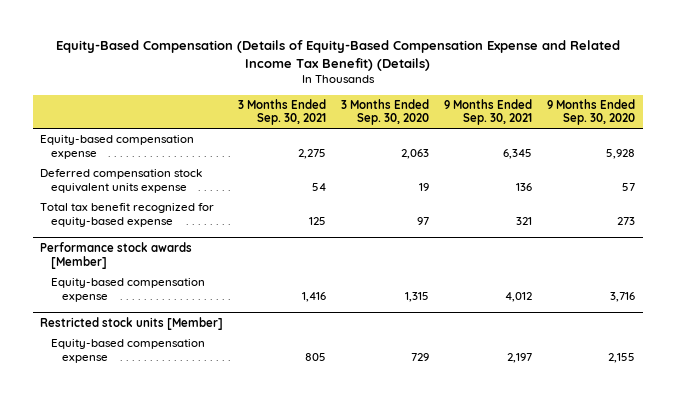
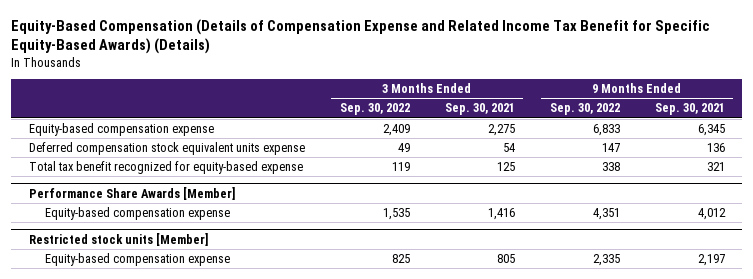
[55,40,620,71] Equity-Based Compensation (Details of Equity-Based Compensation Expense and Related Income Tax Benefit) (Details) -> [11,18,711,55] Equity-Based Compensation (Details of Compensation Expense and Related Income Tax Benefit for Specific Equity-Based Awards) (Details)
[341,98,430,126] 3 Months Ended Sep. 30, 2020 -> none
[547,98,636,126] 9 Months Ended Sep. 30, 2020 -> none
none -> [339,103,410,116] Sep. 30, 2022
none -> [549,103,620,116] Sep. 30, 2022
[40,241,193,269] Performance stock awards [Member] -> [28,186,235,200] Performance Share Awards [Member]

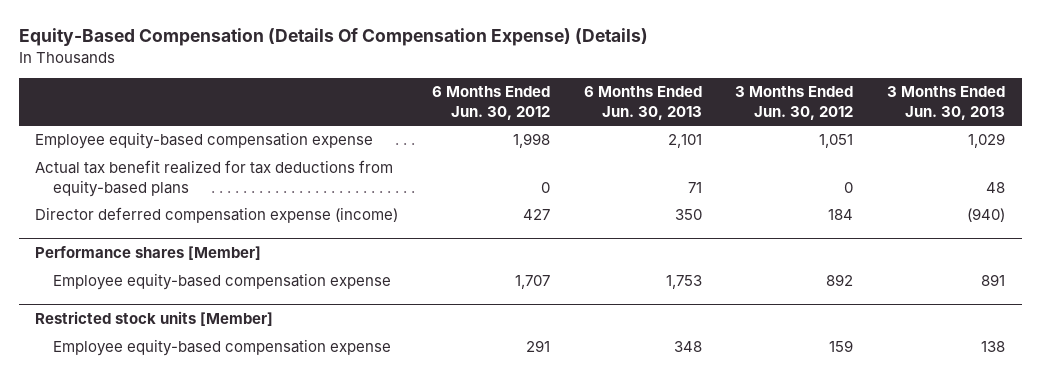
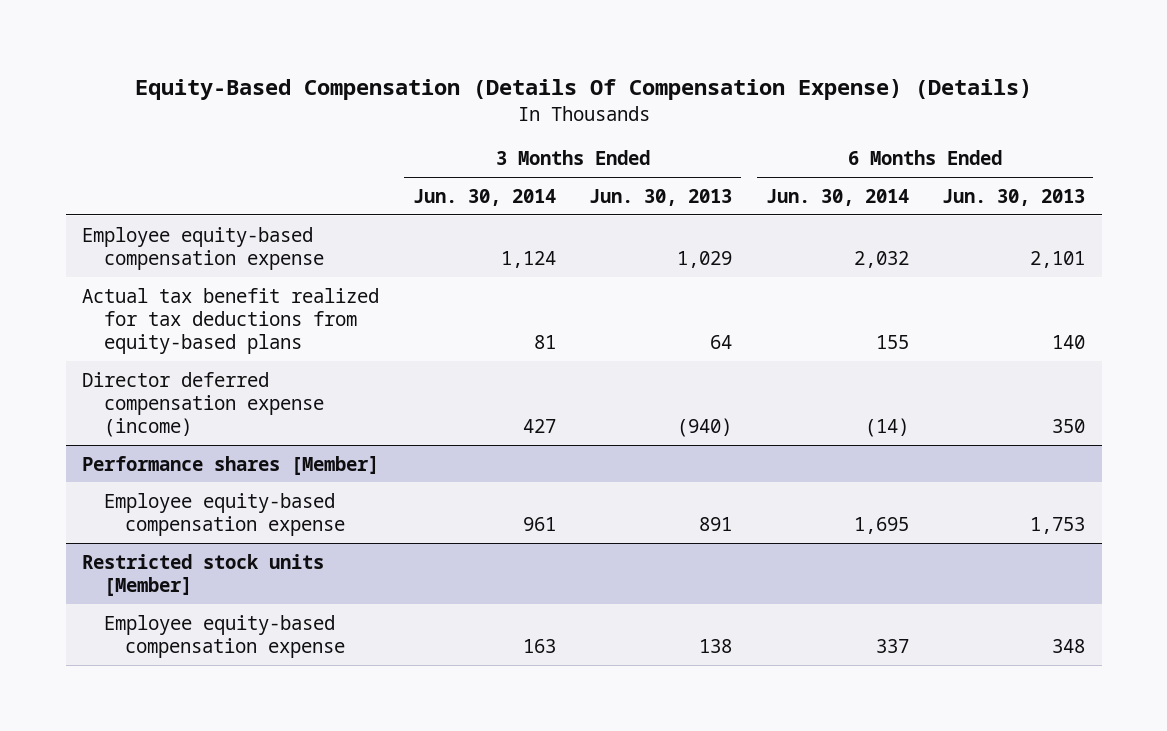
[432,86,551,120] 6 Months Ended Jun. 30, 2012 -> none
[735,86,854,120] 3 Months Ended Jun. 30, 2012 -> none
none -> [412,188,556,206] Jun. 30, 2014
none -> [765,188,909,206] Jun. 30, 2014
[687,181,702,193] 71 -> [1052,335,1086,350] 140
[985,181,1005,193] 48 -> [710,335,733,350] 64

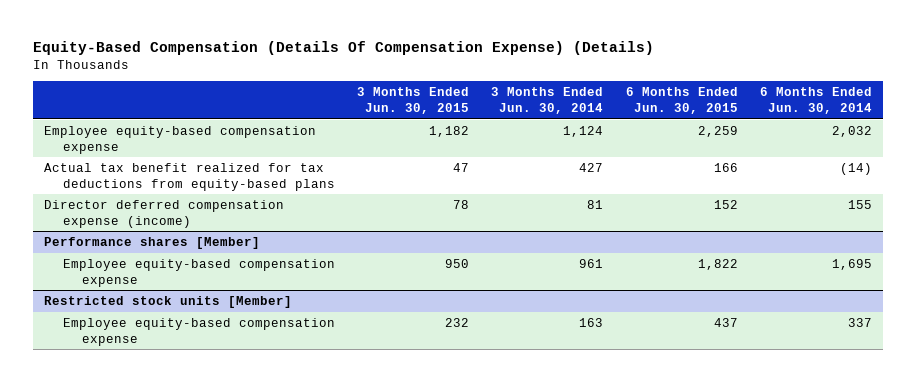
[589,188,733,206] Jun. 30, 2013 -> none
[942,188,1086,206] Jun. 30, 2013 -> none
none -> [357,87,470,114] 3 Months Ended Jun. 30, 2015
none -> [625,87,738,114] 6 Months Ended Jun. 30, 2015
[533,335,556,350] 81 -> [579,162,604,172] 427
[875,335,909,350] 155 -> [839,162,872,175] (14)
[522,419,556,434] 427 -> [587,199,604,209] 81
[864,418,909,438] (14) -> [847,199,872,209] 155

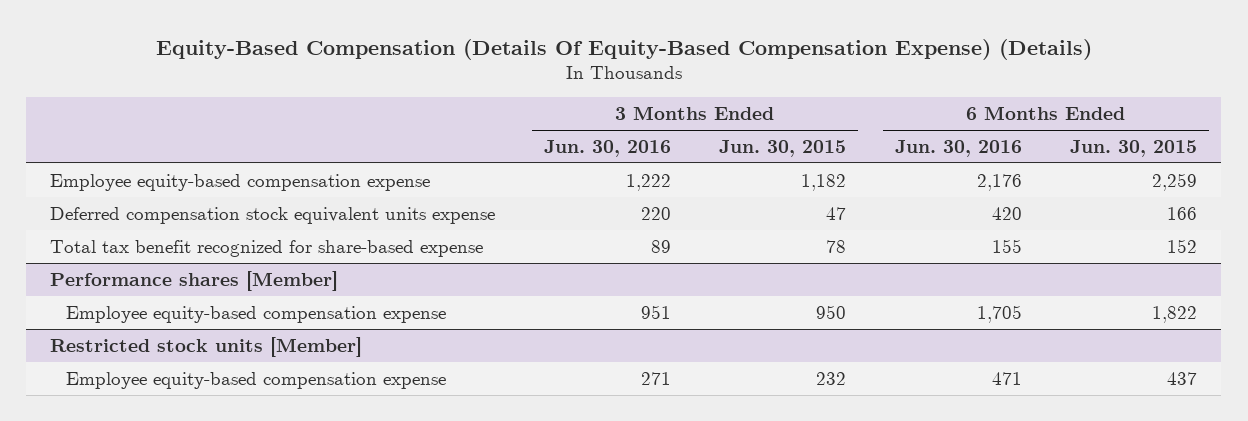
[32,40,654,55] Equity-Based Compensation (Details Of Compensation Expense) (Details) -> [155,38,1092,60] Equity-Based Compensation (Details Of Equity-Based Compensation Expense) (Details)
[491,87,604,114] 3 Months Ended Jun. 30, 2014 -> none
[759,87,872,114] 6 Months Ended Jun. 30, 2014 -> none
none -> [543,139,671,157] Jun. 30, 2016
none -> [894,139,1022,157] Jun. 30, 2016
[43,199,284,228] Director deferred compensation expense (income) -> none
none -> [50,206,496,224] Deferred compensation stock equivalent units expense
[43,162,335,191] Actual tax benefit realized for tax deductions from equity-based plans -> [50,239,484,257] Total tax benefit recognized for share-based expense
[453,162,470,172] 47 -> [826,239,847,253] 78
[713,162,738,172] 166 -> [1167,238,1198,253] 152

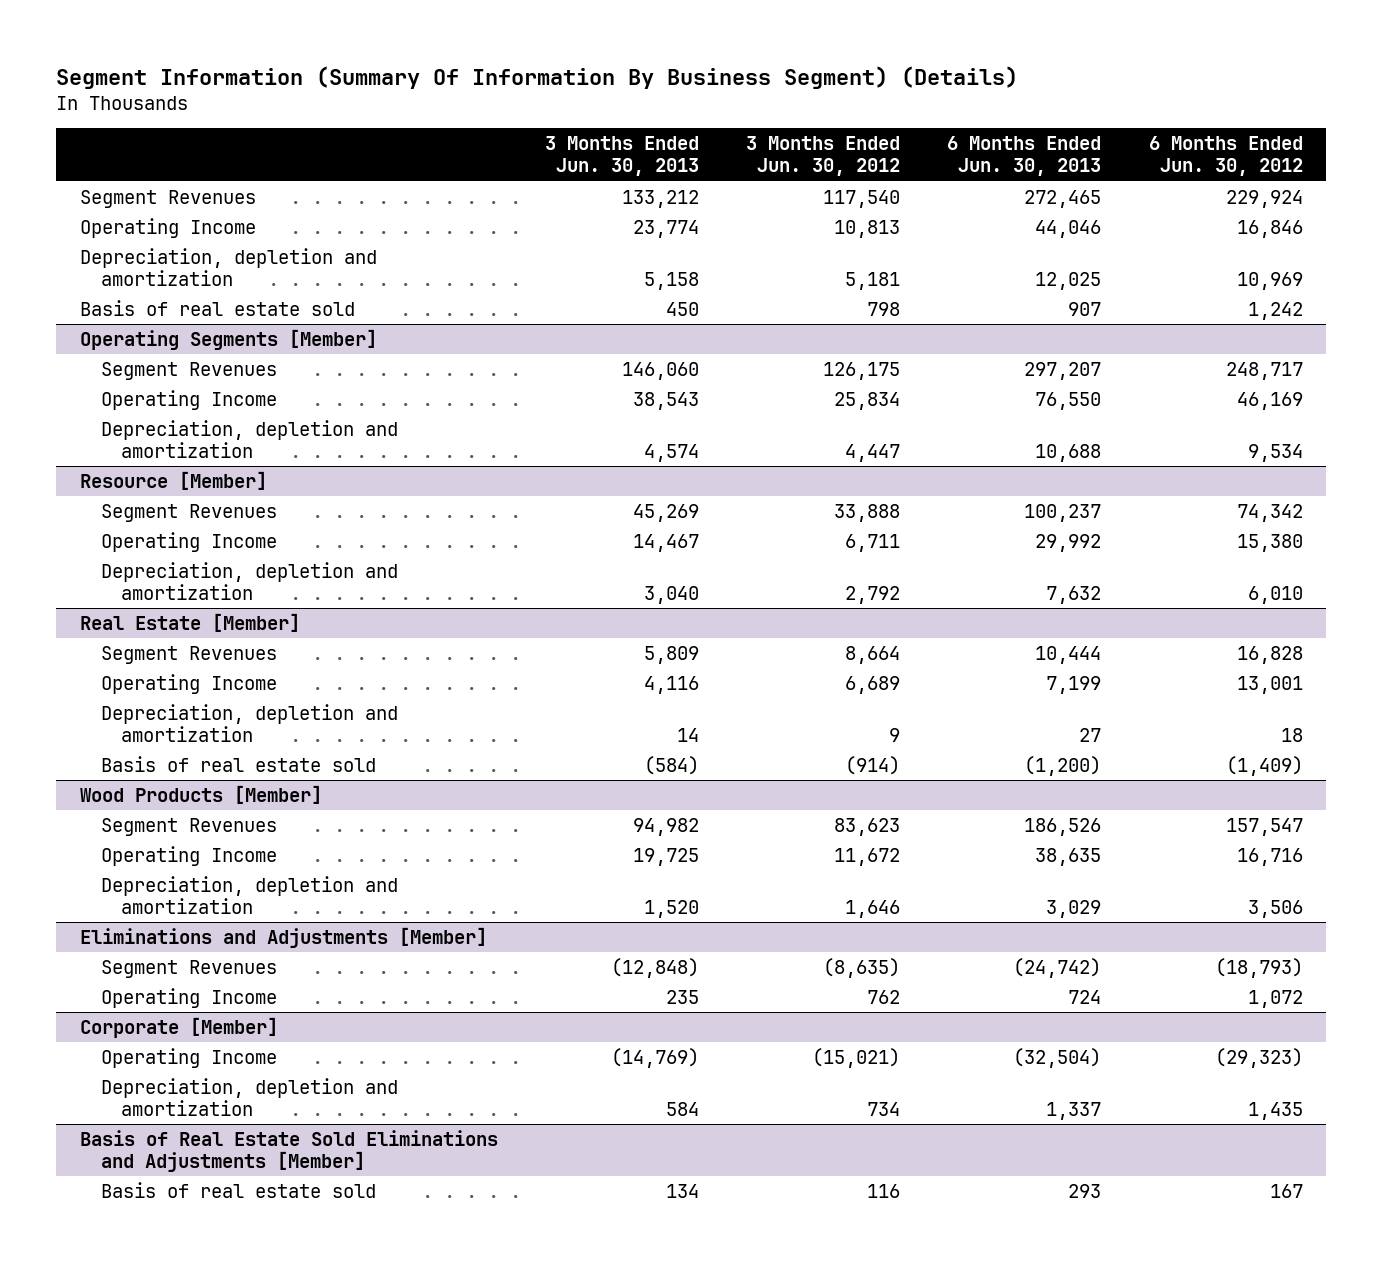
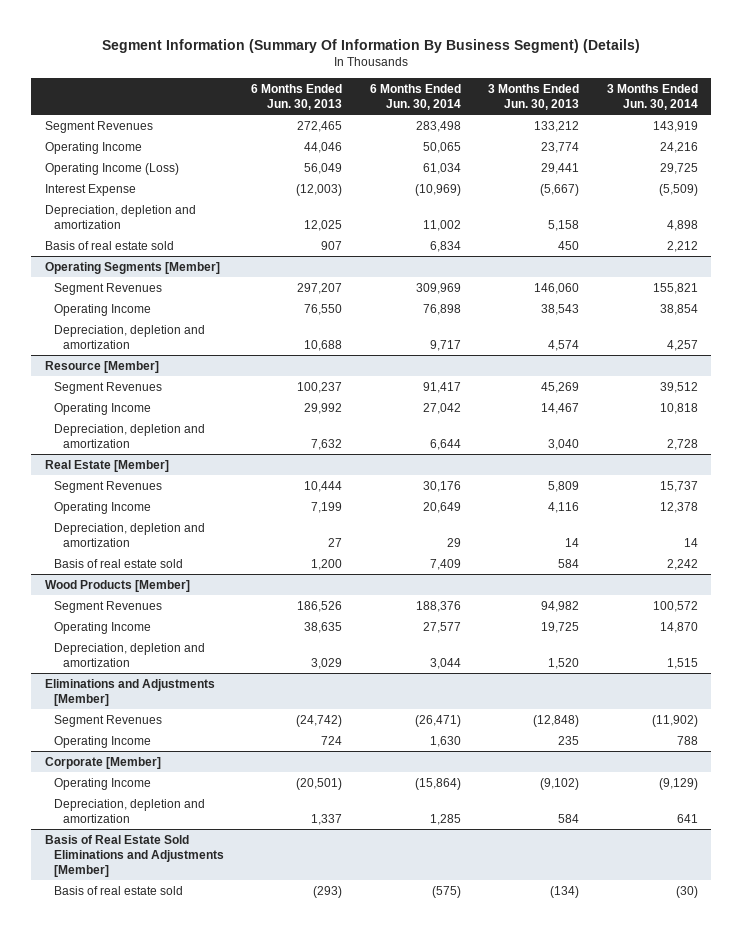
[746,136,901,177] 3 Months Ended Jun. 30, 2012 -> none
[1148,136,1303,177] 6 Months Ended Jun. 30, 2012 -> none
none -> [369,83,461,111] 6 Months Ended Jun. 30, 2014
none -> [606,83,698,111] 3 Months Ended Jun. 30, 2014
none -> [44,162,179,175] Operating Income (Loss)
none -> [44,183,136,196] Interest Expense
[643,755,699,775] (584) -> [558,558,580,568] 584
[1024,755,1102,776] (1,200) -> [311,558,343,570] 1,200
[610,1047,699,1068] (14,769) -> [540,777,580,790] (9,102)
[1013,1047,1102,1068] (32,504) -> [296,777,343,790] (20,501)
[665,1183,699,1198] 134 -> [550,885,580,898] (134)
[1068,1183,1102,1198] 293 -> [313,885,343,898] (293)

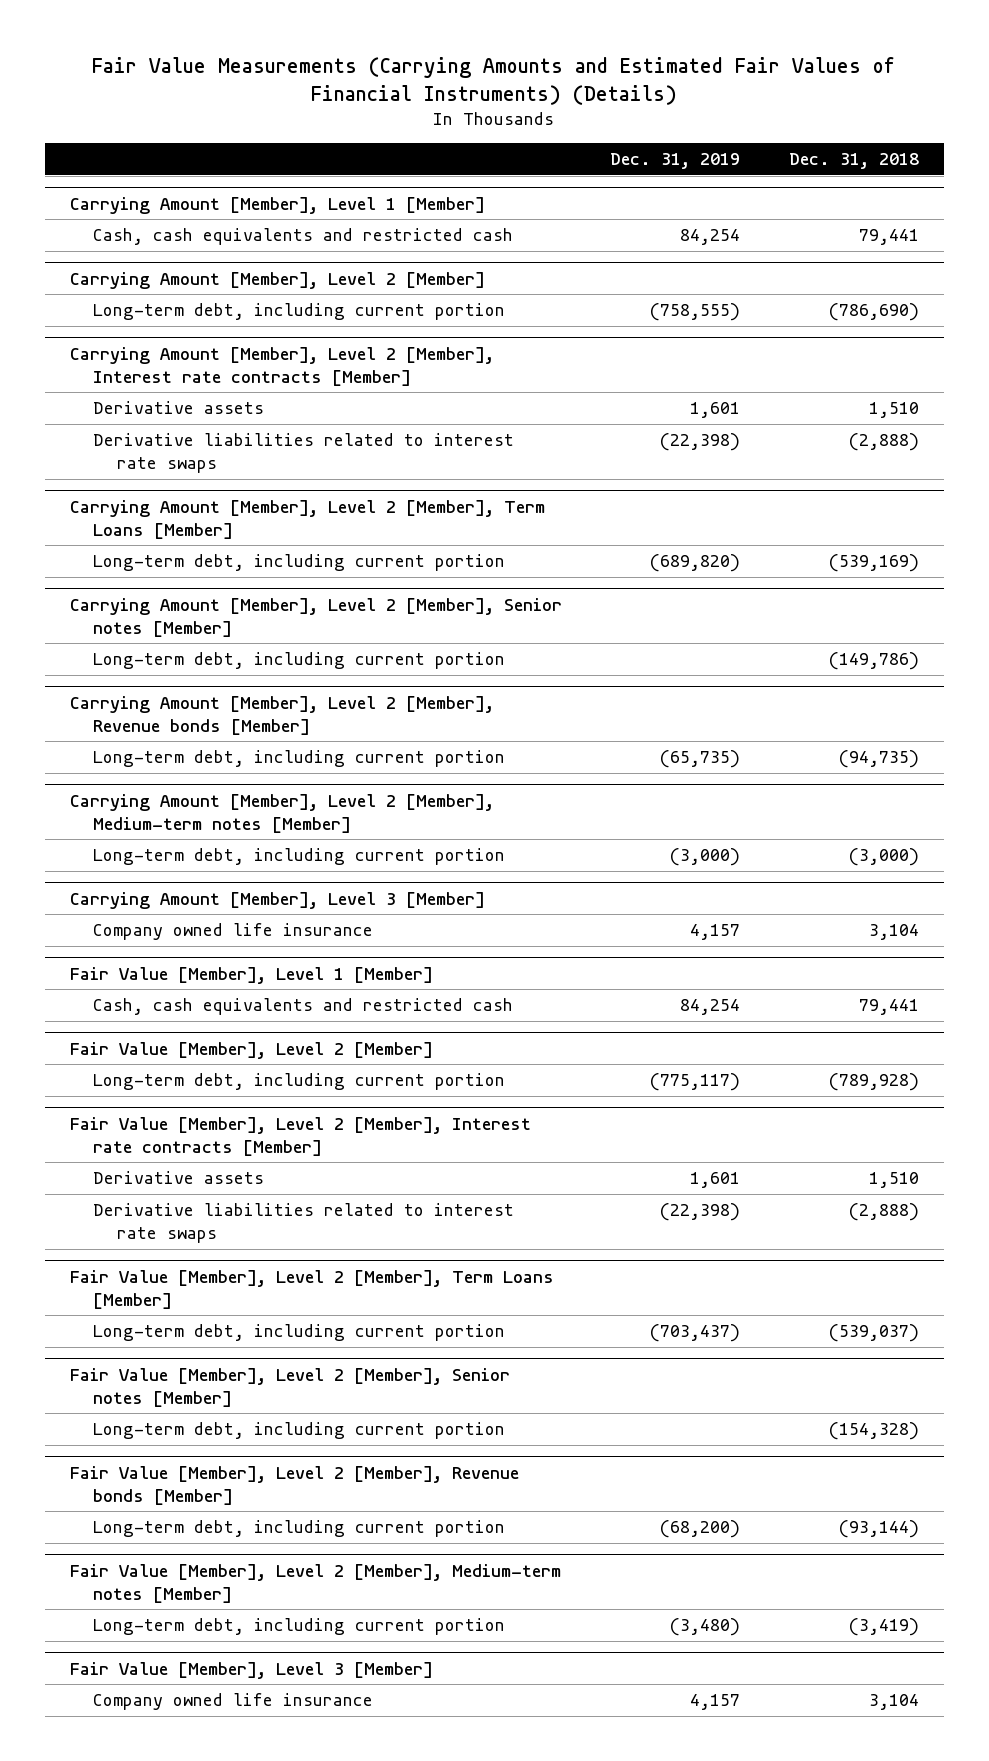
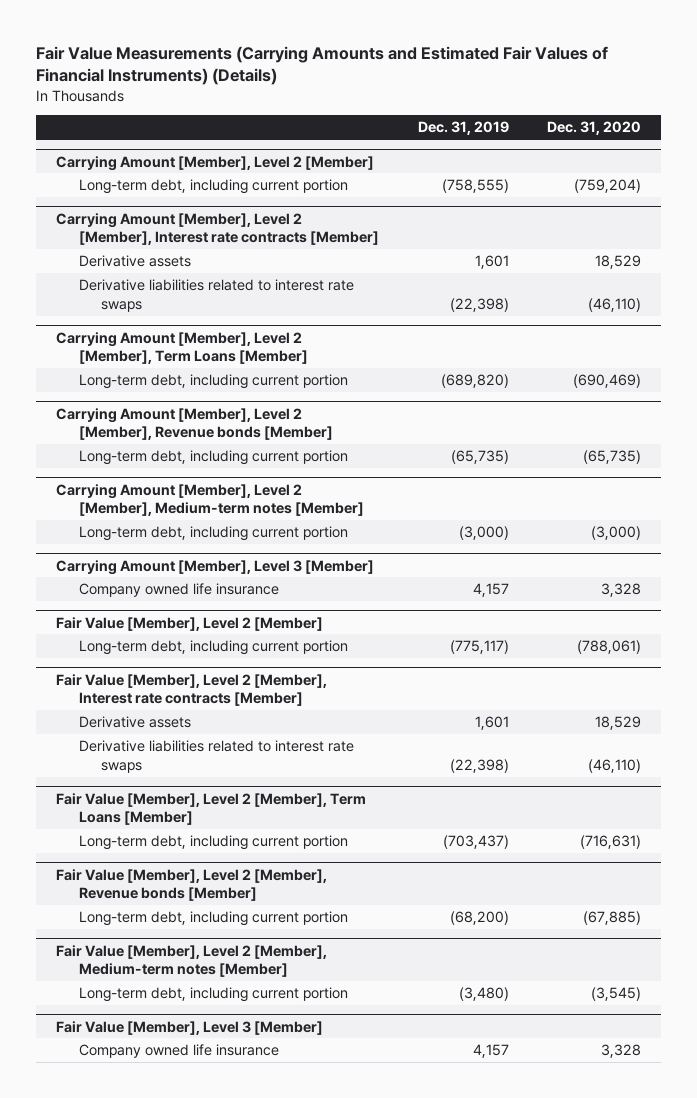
[789,153,920,170] Dec. 31, 2018 -> none
none -> [547,121,642,136] Dec. 31, 2020
[69,196,485,214] Carrying Amount [Member], Level 1 [Member] -> none
[93,228,514,246] Cash, cash equivalents and restricted cash -> none
[69,597,562,637] Carrying Amount [Member], Level 2 [Member], Senior notes [Member] -> none
[93,652,506,670] Long-term debt, including current portion -> none
[69,966,433,984] Fair Value [Member], Level 1 [Member] -> none
[93,998,514,1016] Cash, cash equivalents and restricted cash -> none
[69,1367,510,1407] Fair Value [Member], Level 2 [Member], Senior notes [Member] -> none
[93,1422,506,1440] Long-term debt, including current portion -> none

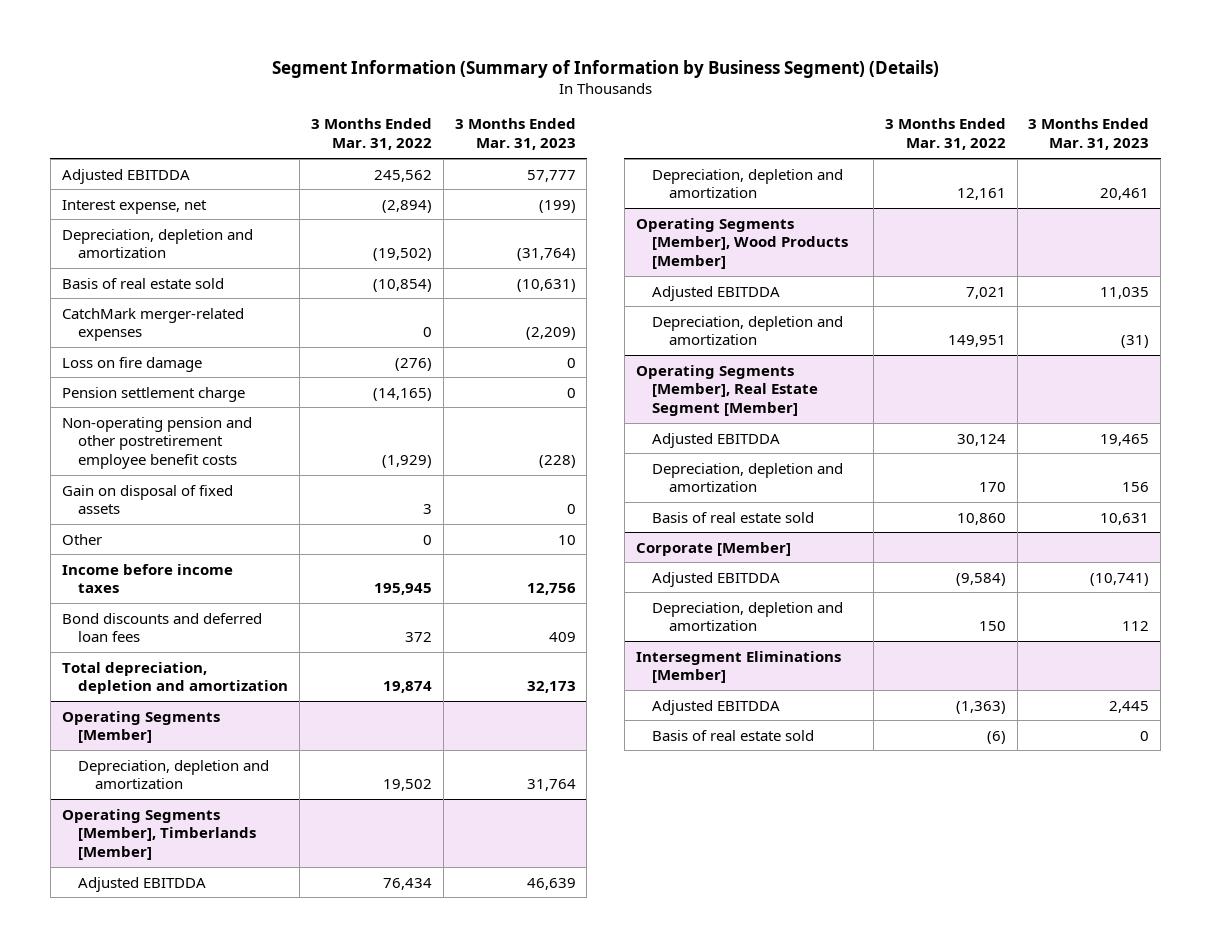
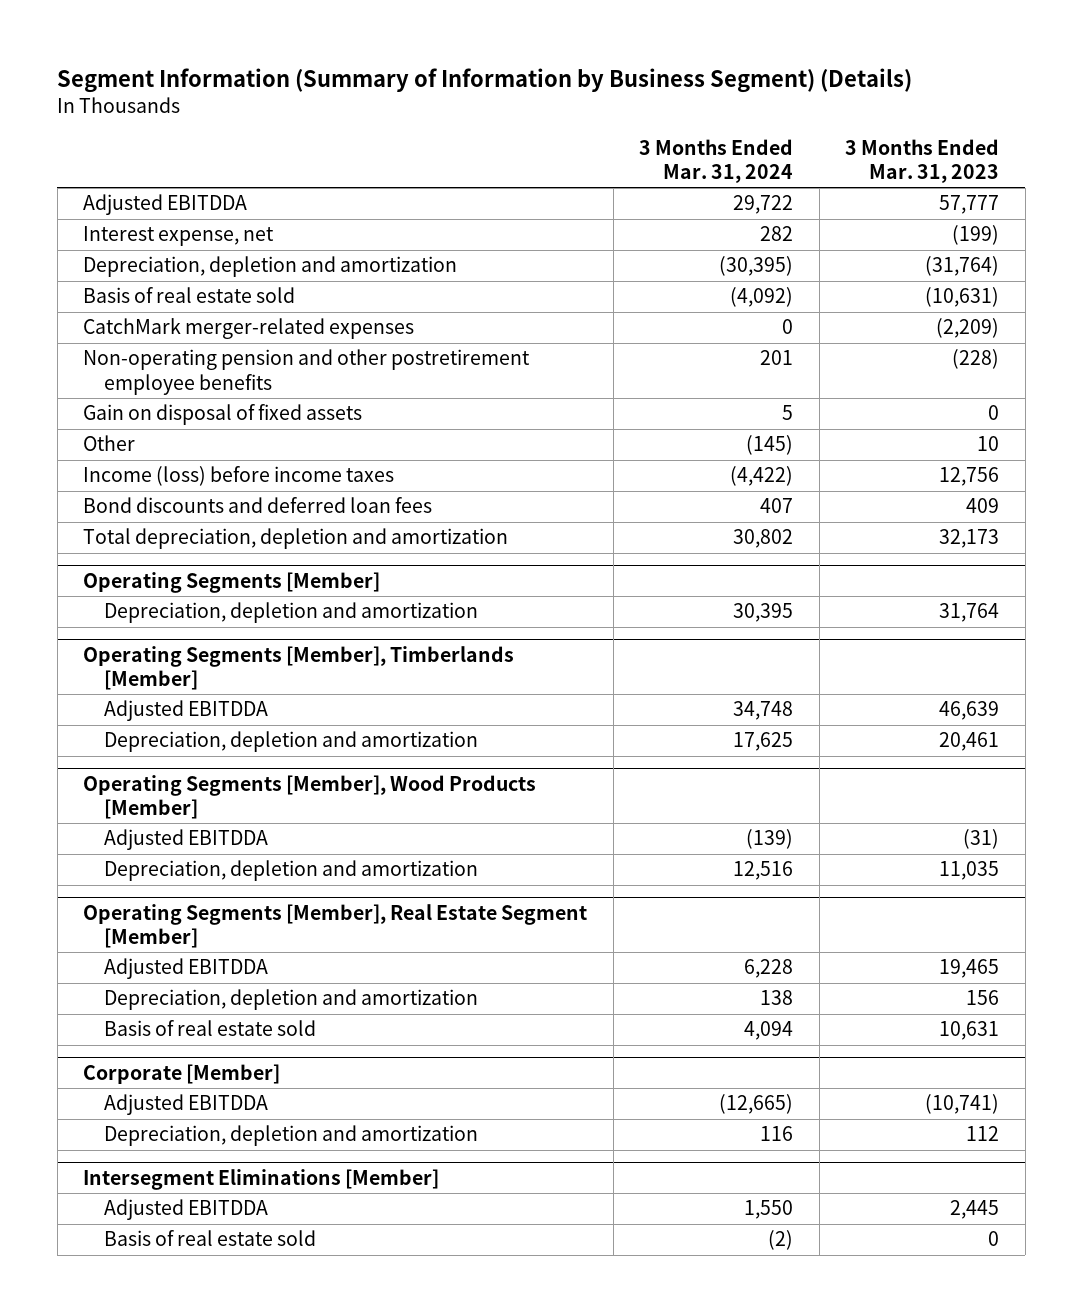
[310,118,432,151] 3 Months Ended Mar. 31, 2022 -> none
none -> [639,138,794,184] 3 Months Ended Mar. 31, 2024
[61,356,202,372] Loss on fire damage -> none
[61,386,245,402] Pension settlement charge -> none
[61,416,252,470] Non-operating pension and other postretirement employee benefit costs -> [83,349,531,395] Non-operating pension and other postretirement employee benefits
[61,563,233,594] Income before income taxes -> [83,466,395,487] Income (loss) before income taxes
[1100,286,1150,299] 11,035 -> [963,829,1000,850] (31)
[1121,335,1150,349] (31) -> [939,861,1000,881] 11,035

